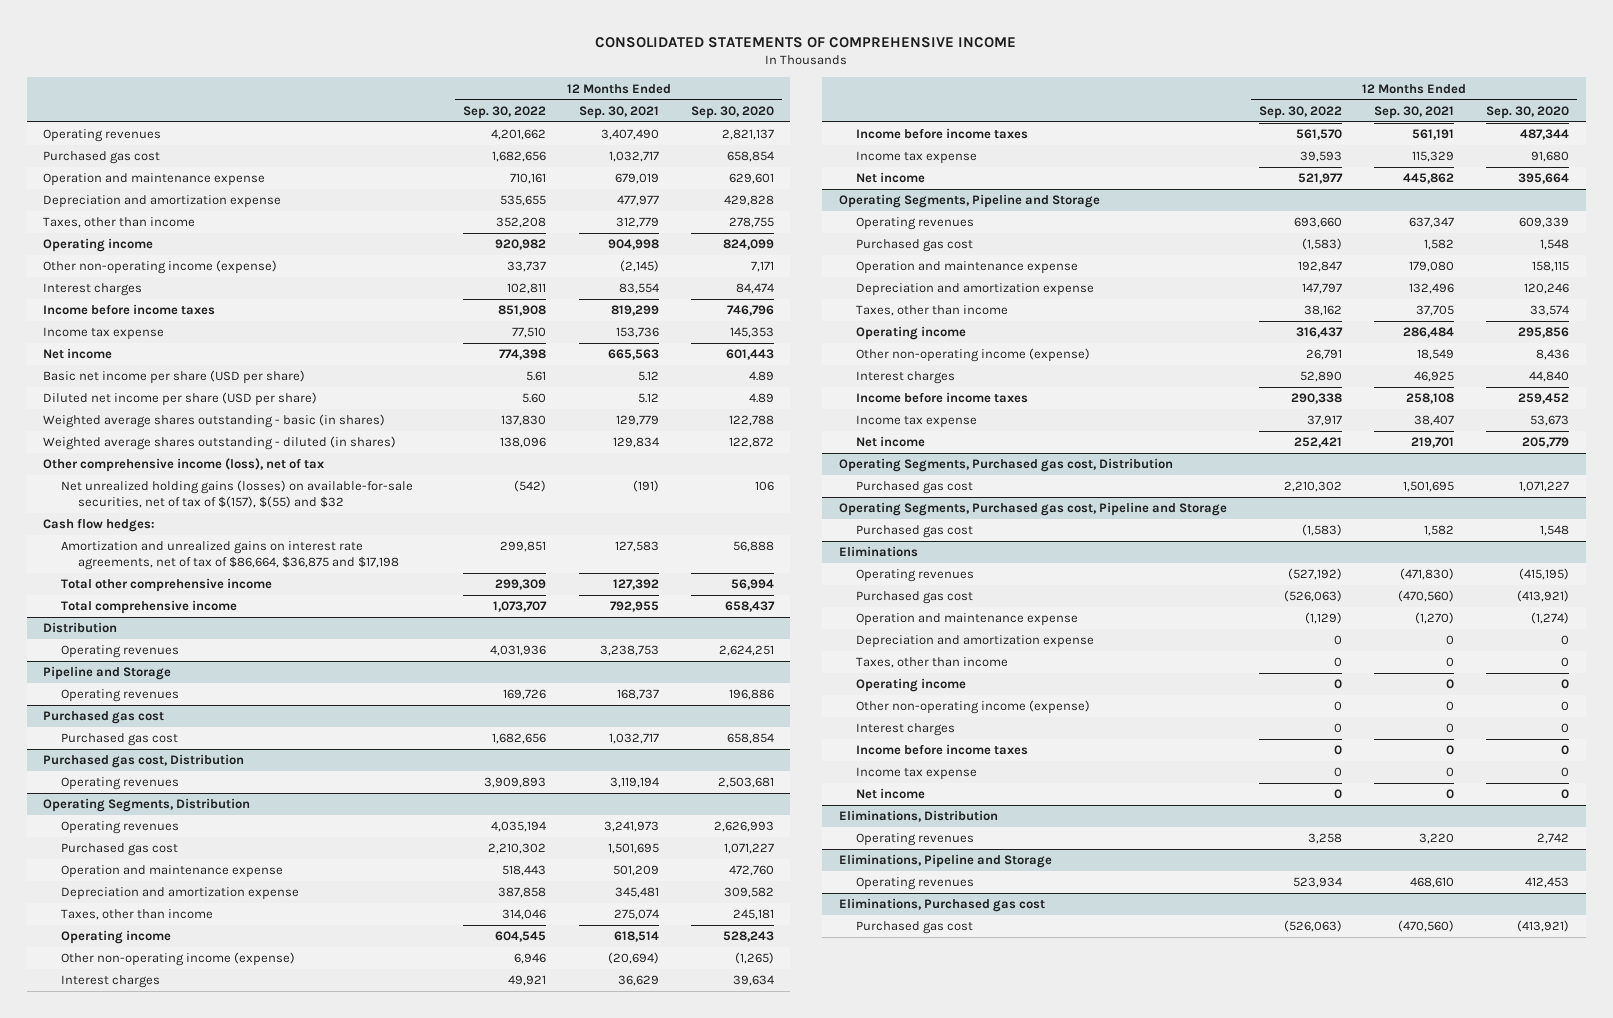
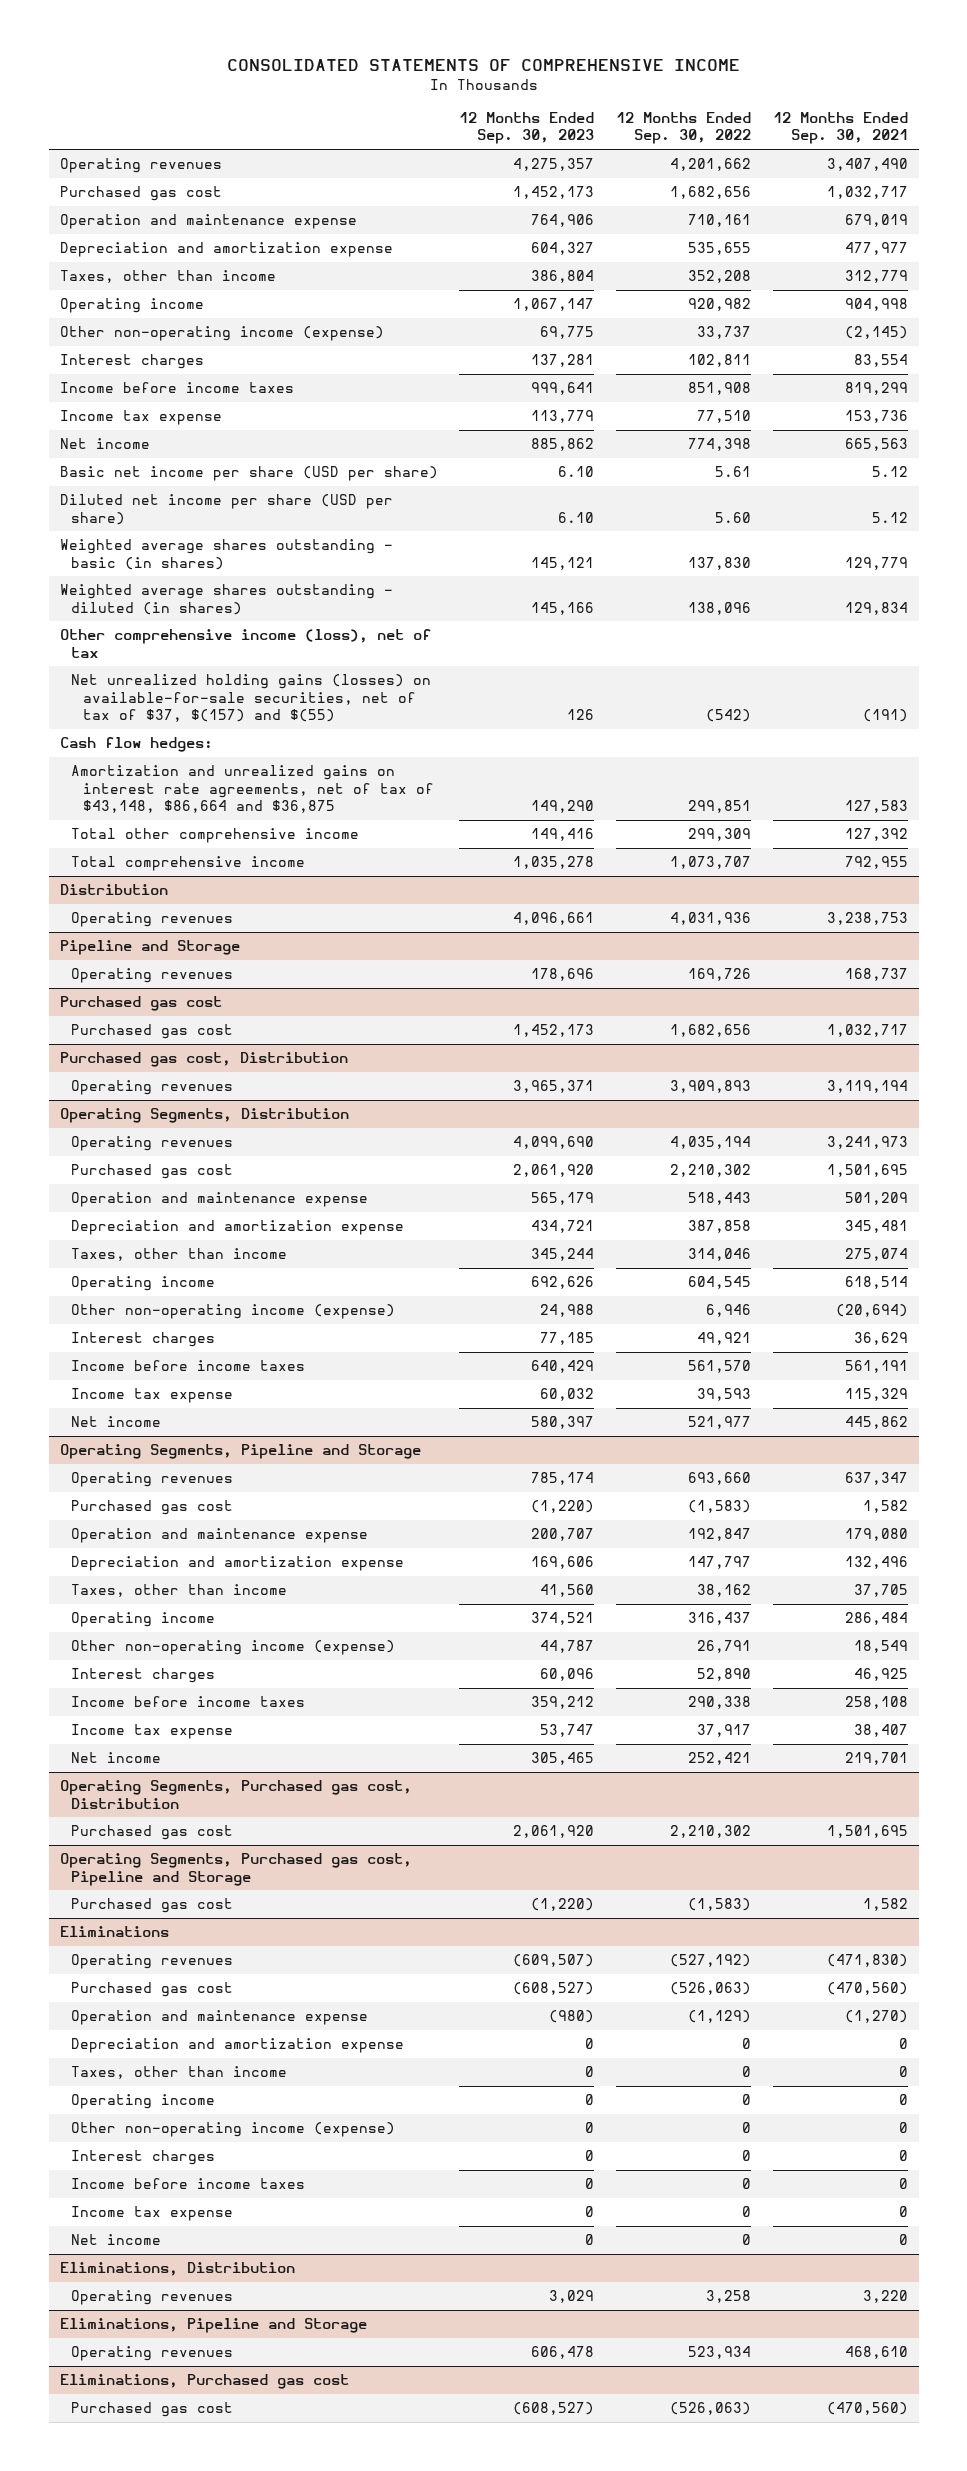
[691,105,775,119] Sep. 30, 2020 -> none
none -> [459,112,595,145] 12 Months Ended Sep. 30, 2023
[60,480,413,509] Net unrealized holding gains (losses) on available-for-sale securities, net of tax of $(157), $(55) and $32 -> [71,674,432,723] Net unrealized holding gains (losses) on available-for-sale securities, net of tax of $37, $(157) and $(55)
[60,541,400,571] Amortization and unrealized gains on interest rate agreements, net of tax of $86,664, $36,875 and $17,198 -> [71,765,435,814] Amortization and unrealized gains on interest rate agreements, net of tax of $43,148, $86,664 and $36,875

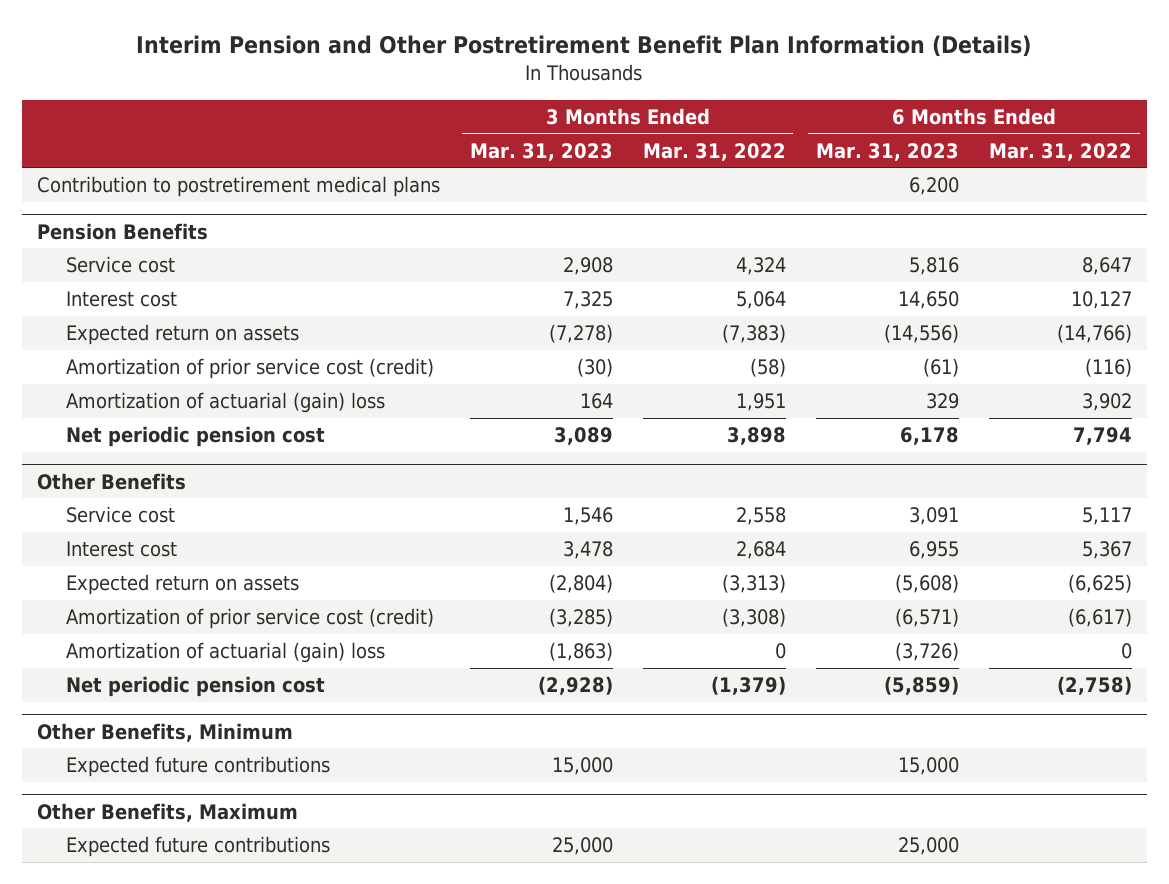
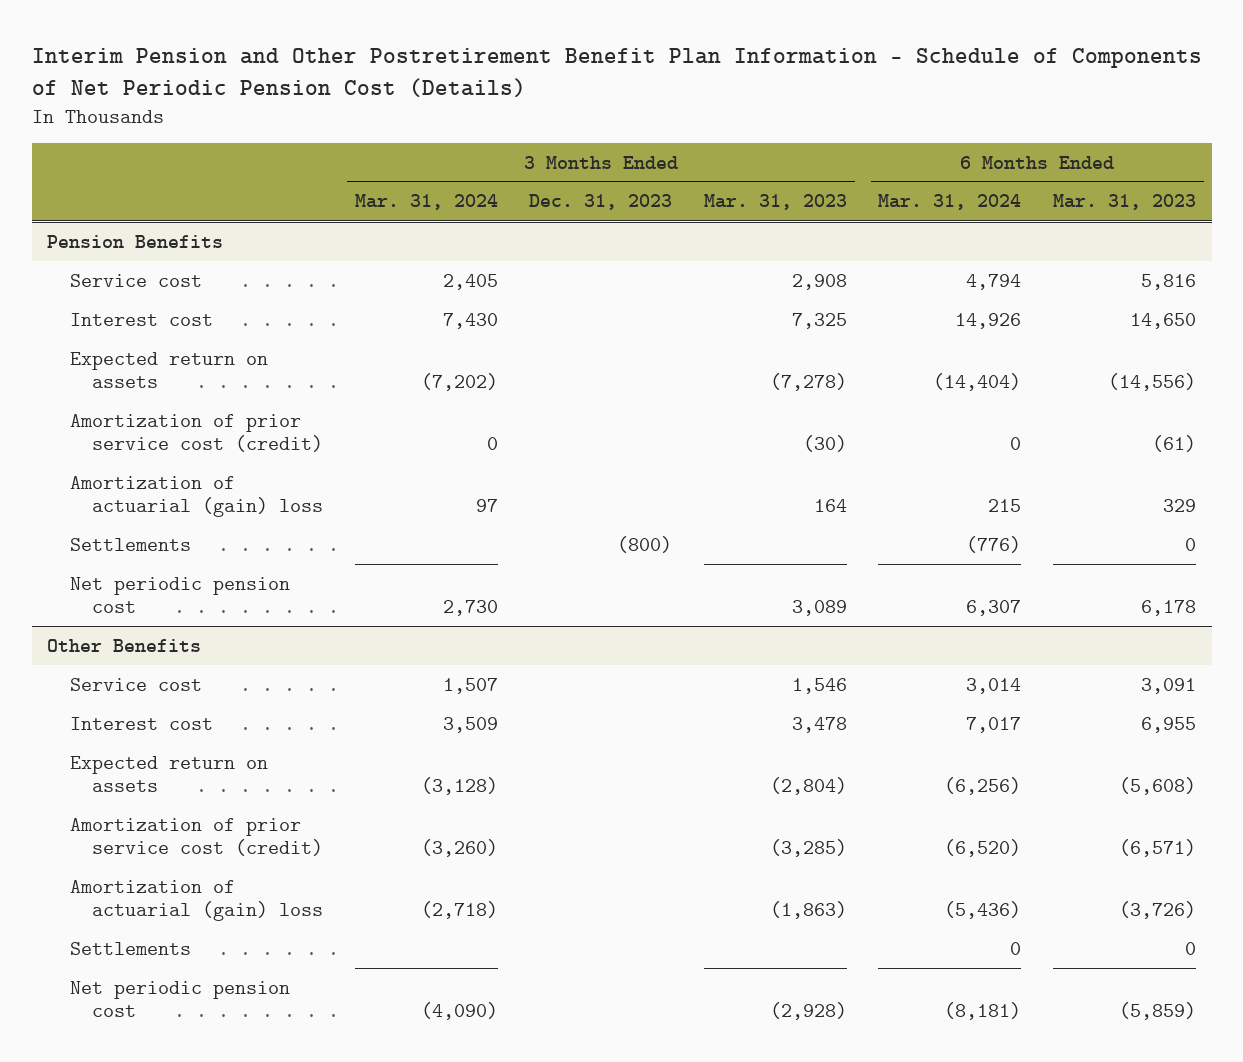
[136,34,1032,57] Interim Pension and Other Postretirement Benefit Plan Information (Details) -> [31,48,1202,98] Interim Pension and Other Postretirement Benefit Plan Information - Schedule of Components of Net Periodic Pension Cost (Details)
[642,142,786,161] Mar. 31, 2022 -> none
[988,142,1132,161] Mar. 31, 2022 -> none
none -> [354,194,498,211] Mar. 31, 2024
none -> [529,194,673,211] Dec. 31, 2023
none -> [878,194,1022,211] Mar. 31, 2024
[36,176,440,198] Contribution to postretirement medical plans -> none
none -> [69,537,191,551] Settlements
none -> [69,941,191,955] Settlements
[36,722,293,742] Other Benefits, Minimum -> none
[65,756,330,778] Expected future contributions -> none
[36,802,298,822] Other Benefits, Maximum -> none
[65,836,330,858] Expected future contributions -> none

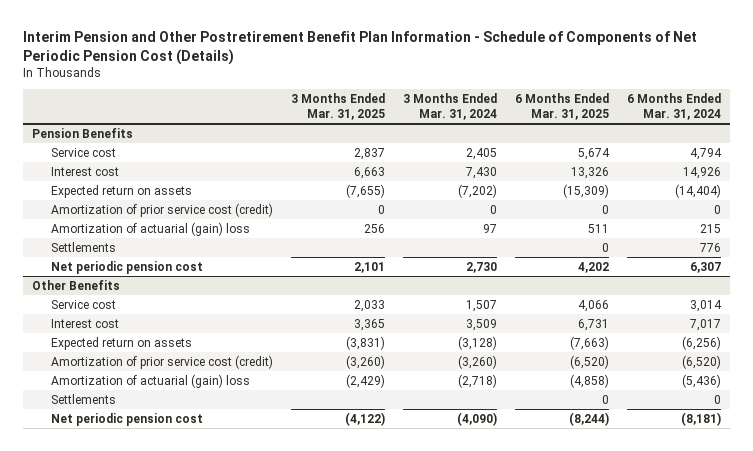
[529,194,673,211] Dec. 31, 2023 -> none
[703,194,847,211] Mar. 31, 2023 -> none
[1052,194,1196,211] Mar. 31, 2023 -> none
none -> [290,92,385,121] 3 Months Ended Mar. 31, 2025
none -> [514,92,609,121] 6 Months Ended Mar. 31, 2025
[966,535,1022,553] (776) -> [699,242,721,252] 776

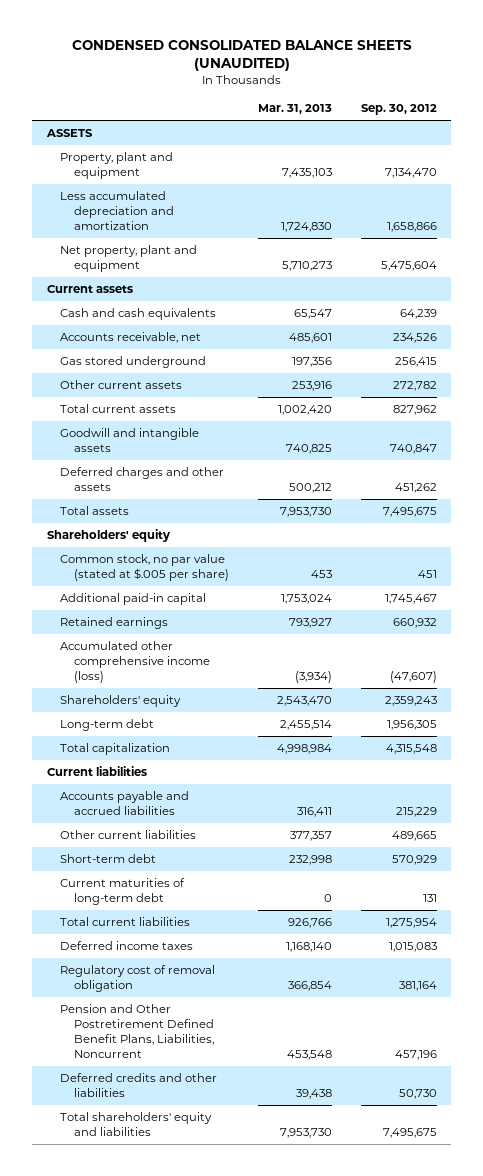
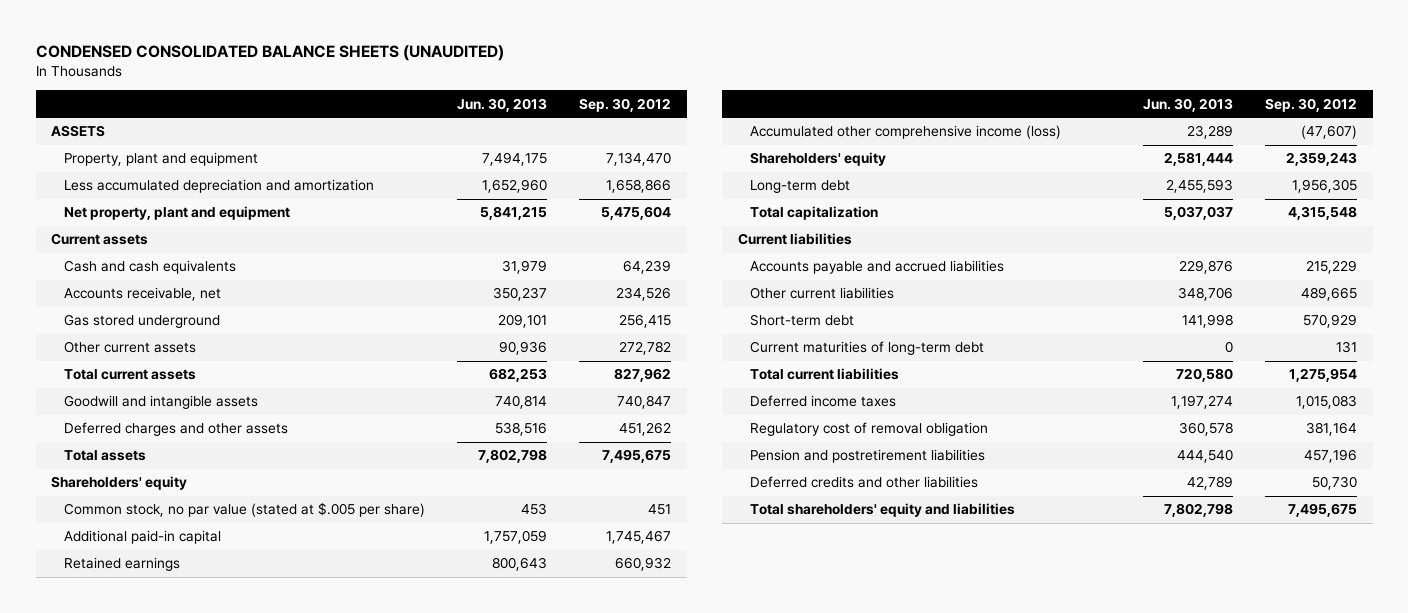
[257,104,332,115] Mar. 31, 2013 -> none
none -> [456,97,547,112] Jun. 30, 2013
[60,1004,215,1059] Pension and Other Postretirement Defined Benefit Plans, Liabilities, Noncurrent -> [749,449,985,464] Pension and postretirement liabilities

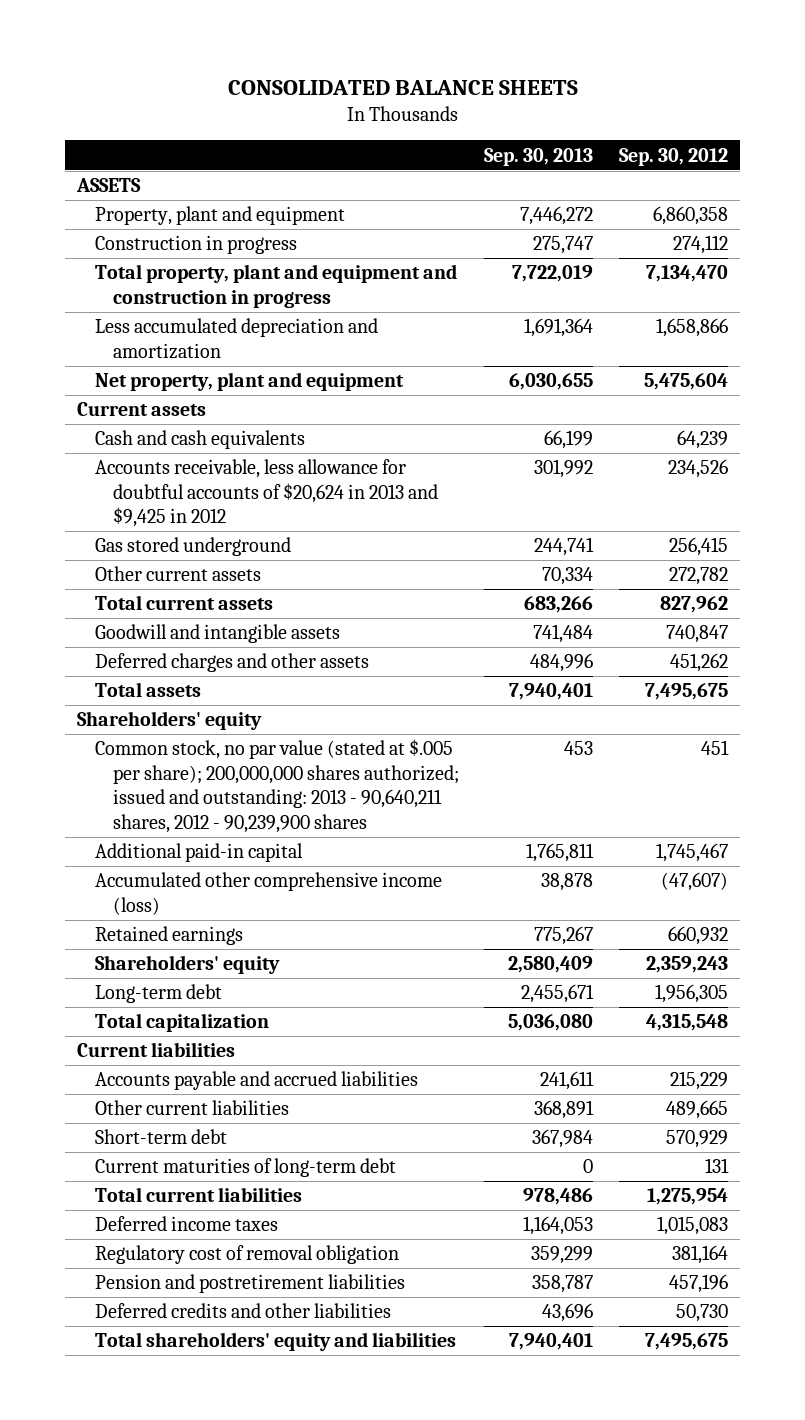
[35,45,504,62] CONDENSED CONSOLIDATED BALANCE SHEETS (UNAUDITED) -> [227,79,578,95] CONSOLIDATED BALANCE SHEETS
[456,97,547,112] Jun. 30, 2013 -> none
none -> [484,147,594,166] Sep. 30, 2013
[605,152,671,167] 7,134,470 -> [652,206,728,226] 6,860,358
none -> [95,235,298,255] Construction in progress
none -> [95,264,458,308] Total property, plant and equipment and construction in progress
[63,287,221,302] Accounts receivable, net -> [95,459,439,528] Accounts receivable, less allowance for doubtful accounts of $20,624 in 2013 and $9,425 in 2012
[63,502,425,518] Common stock, no par value (stated at $.005 per share) -> [95,739,460,833] Common stock, no par value (stated at $.005 per share); 200,000,000 shares authorized; issued and outstanding: 2013 - 90,640,211 shares, 2012 - 90,239,900 shares
[63,557,180,572] Retained earnings -> [95,926,244,946] Retained earnings

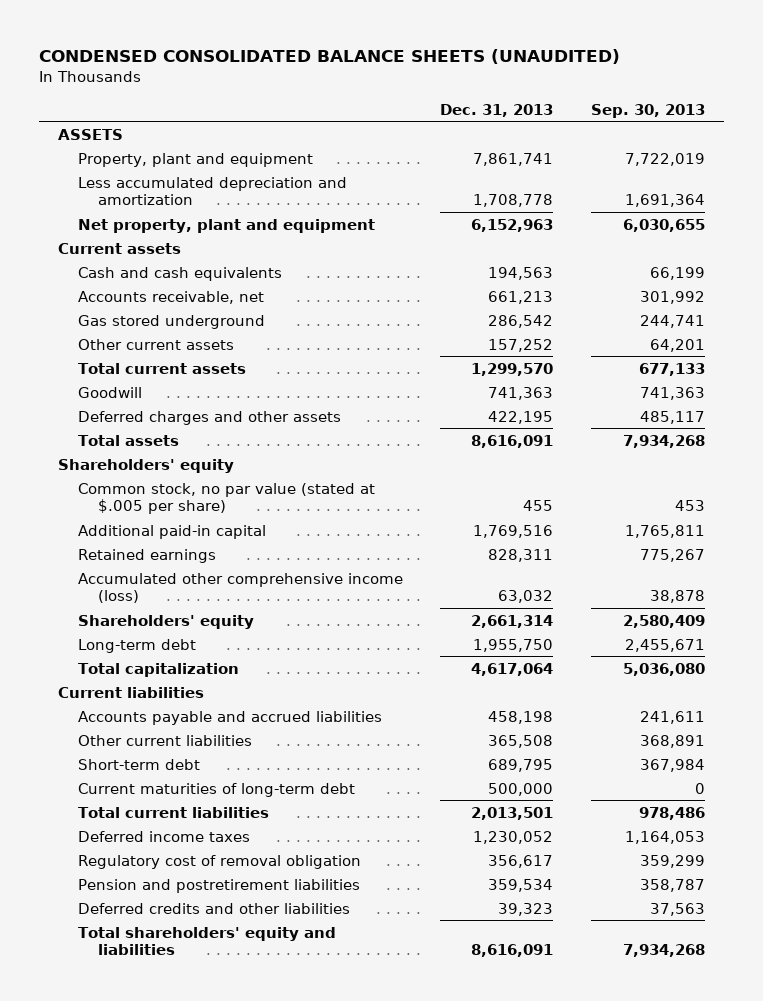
[227,79,578,95] CONSOLIDATED BALANCE SHEETS -> [38,49,620,65] CONDENSED CONSOLIDATED BALANCE SHEETS (UNAUDITED)
[618,147,728,166] Sep. 30, 2012 -> none
none -> [440,103,554,117] Dec. 31, 2013
[95,235,298,255] Construction in progress -> none
[95,264,458,308] Total property, plant and equipment and construction in progress -> none
[520,206,594,226] 7,446,272 -> [624,152,705,166] 7,722,019
[95,459,439,528] Accounts receivable, less allowance for doubtful accounts of $20,624 in 2013 and $9,425 in 2012 -> [77,290,264,304] Accounts receivable, net
[95,624,341,644] Goodwill and intangible assets -> none
[542,567,594,586] 70,334 -> [649,338,705,352] 64,201
[524,596,594,614] 683,266 -> [638,362,705,376] 677,133
none -> [77,386,142,398] Goodwill
[530,653,594,673] 484,996 -> [639,410,705,424] 485,117
[509,683,594,701] 7,940,401 -> [622,434,705,448] 7,934,268
[95,739,460,833] Common stock, no par value (stated at $.005 per share); 200,000,000 shares authorized; issued and outstanding: 2013 - 90,640,211 shares, 2012 - 90,239,900 shares -> [77,482,375,514] Common stock, no par value (stated at $.005 per share)
[95,872,443,915] Accumulated other comprehensive income (loss) -> [77,572,403,603] Accumulated other comprehensive income (loss)
[542,1303,594,1323] 43,696 -> [649,902,705,916] 37,563
[509,1333,594,1351] 7,940,401 -> [622,943,705,957] 7,934,268

